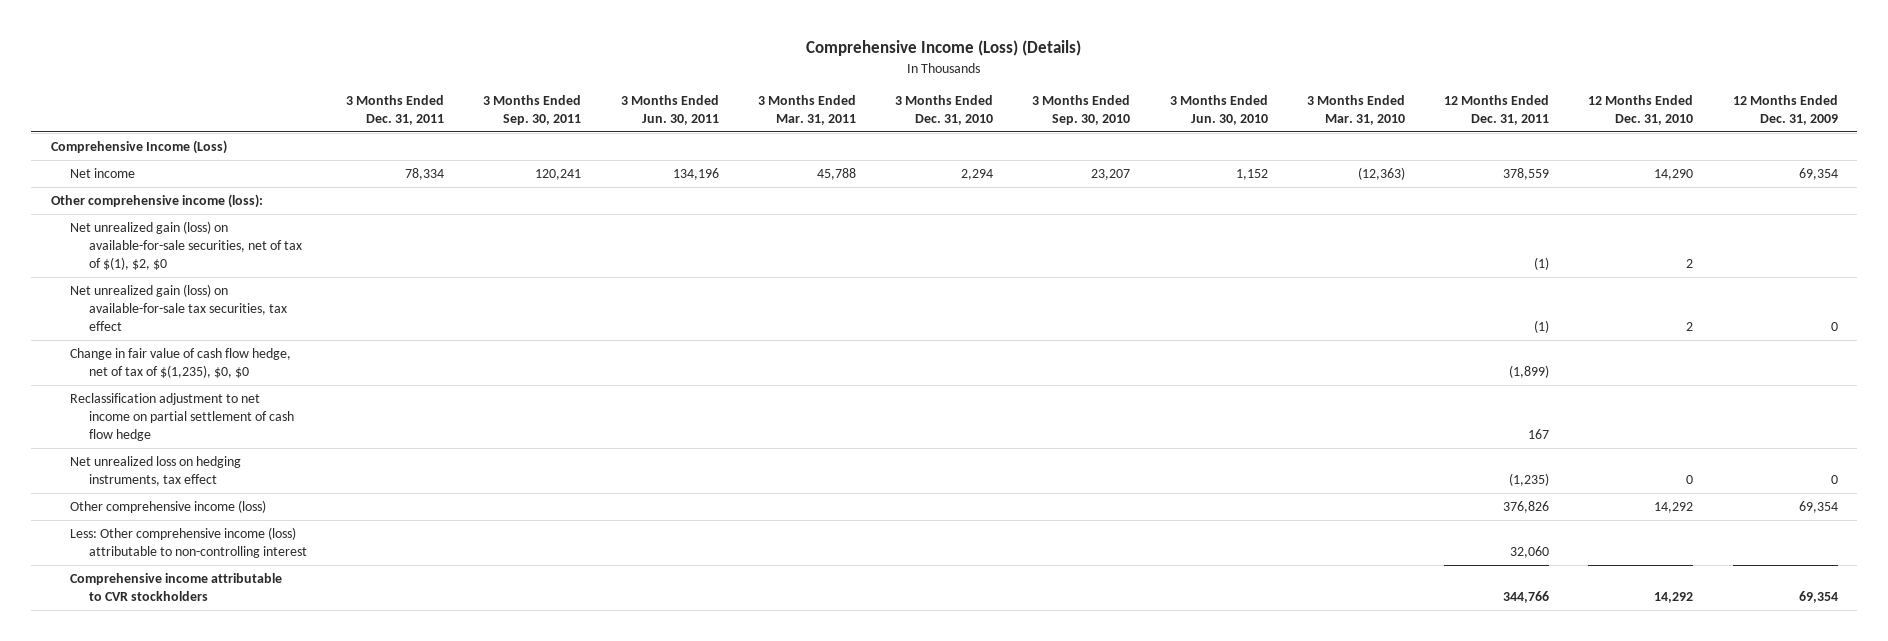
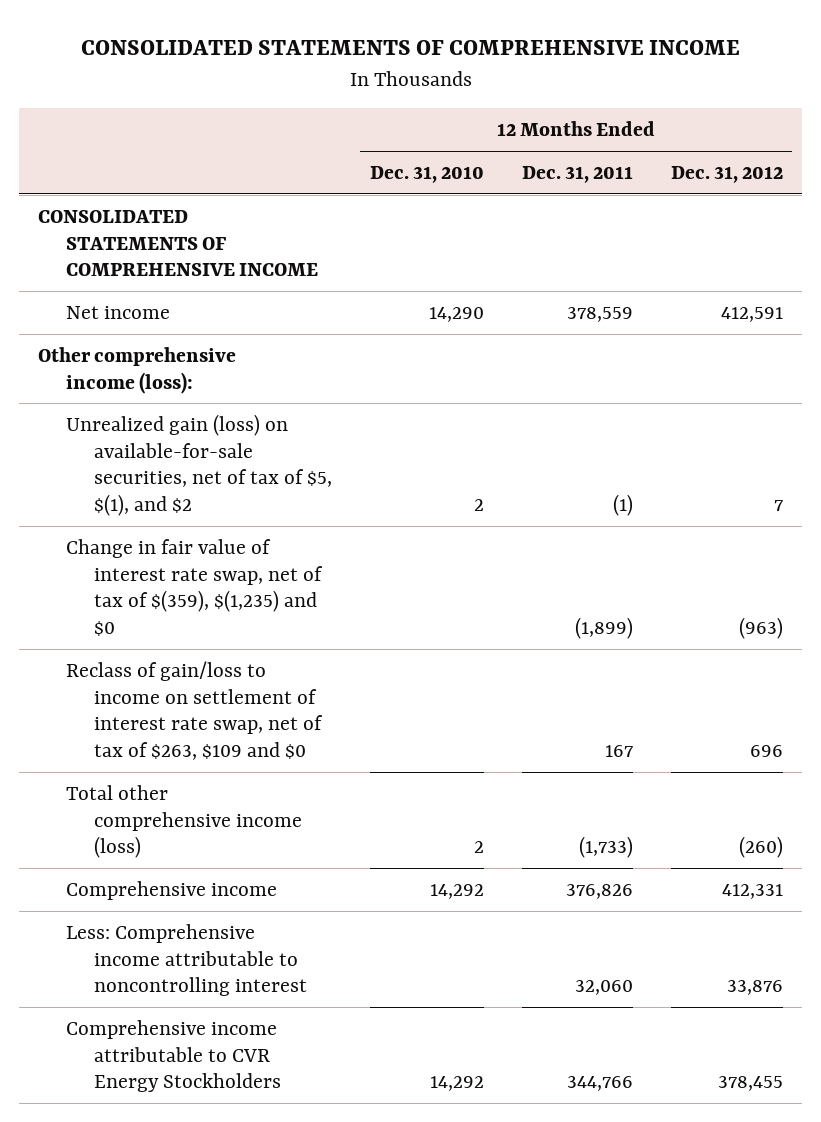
[806,40,1082,57] Comprehensive Income (Loss) (Details) -> [80,39,740,55] CONSOLIDATED STATEMENTS OF COMPREHENSIVE INCOME
[346,94,445,125] 3 Months Ended Dec. 31, 2011 -> none
[483,94,582,125] 3 Months Ended Sep. 30, 2011 -> none
[620,94,719,125] 3 Months Ended Jun. 30, 2011 -> none
[757,94,856,125] 3 Months Ended Mar. 31, 2011 -> none
[895,94,994,125] 3 Months Ended Dec. 31, 2010 -> none
[1032,94,1131,125] 3 Months Ended Sep. 30, 2010 -> none
[1169,94,1268,125] 3 Months Ended Jun. 30, 2010 -> none
[1306,94,1405,125] 3 Months Ended Mar. 31, 2010 -> none
[1732,94,1838,125] 12 Months Ended Dec. 31, 2009 -> none
none -> [670,165,783,183] Dec. 31, 2012
[50,140,227,155] Comprehensive Income (Loss) -> none
none -> [38,209,319,277] CONSOLIDATED STATEMENTS OF COMPREHENSIVE INCOME
[69,284,287,331] Net unrealized gain (loss) on available-for-sale tax securities, tax effect -> none
[69,456,241,486] Net unrealized loss on hedging instruments, tax effect -> none
[69,221,302,270] Net unrealized gain (loss) on available-for-sale securities, net of tax of $(1), $2, $0 -> [66,413,332,516] Unrealized gain (loss) on available-for-sale securities, net of tax of $5, $(1), and $2
[69,348,291,378] Change in fair value of cash flow hedge, net of tax of $(1,235), $0, $0 -> [66,538,323,636] Change in fair value of interest rate swap, net of tax of $(359), $(1,235) and $0
[69,393,294,441] Reclassification adjustment to net income on partial settlement of cash flow hedge -> [66,660,323,760] Reclass of gain/loss to income on settlement of interest rate swap, net of tax of $263, $109 and $0
none -> [66,784,302,859] Total other comprehensive income (loss)
[69,500,266,514] Other comprehensive income (loss) -> [66,880,278,900] Comprehensive income
[69,527,307,558] Less: Other comprehensive income (loss) attributable to non-controlling interest -> [66,923,307,997] Less: Comprehensive income attributable to noncontrolling interest
[69,573,282,601] Comprehensive income attributable to CVR stockholders -> [66,1019,281,1093] Comprehensive income attributable to CVR Energy Stockholders

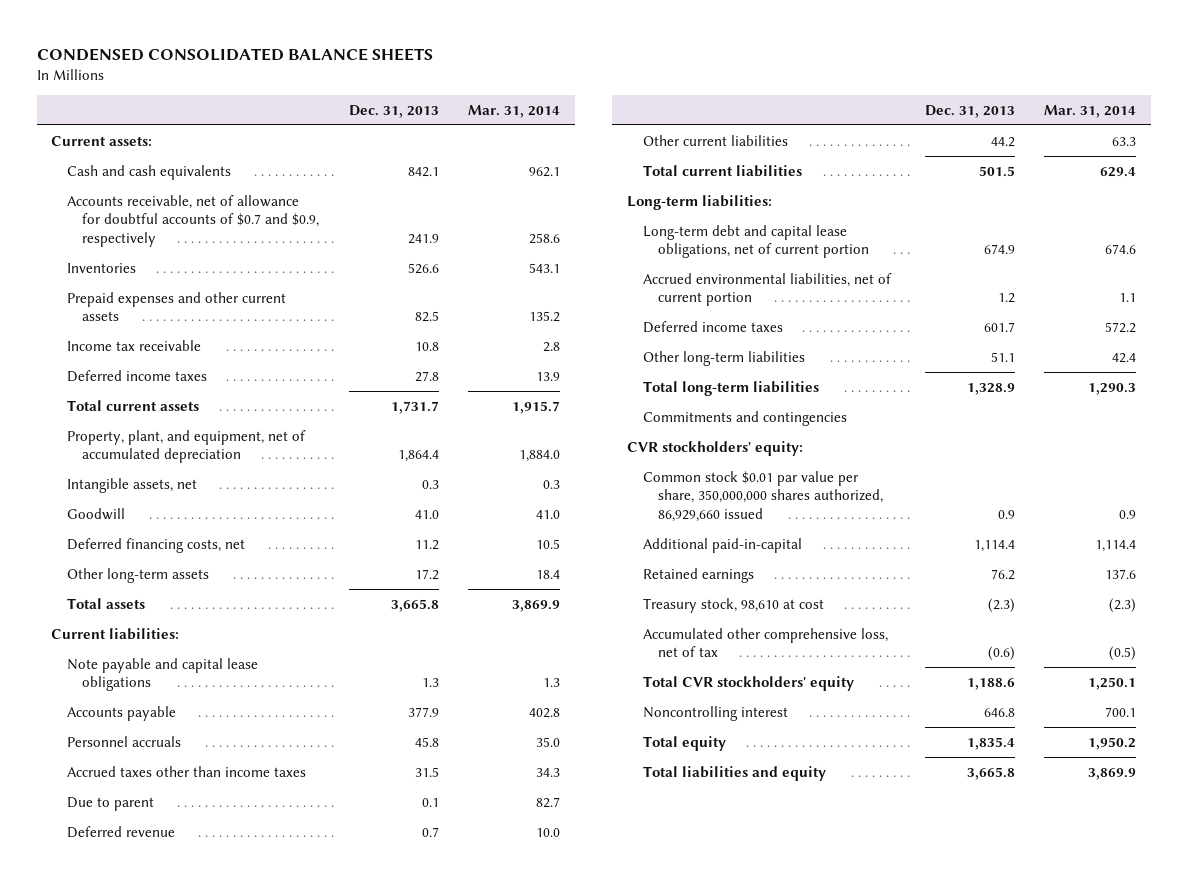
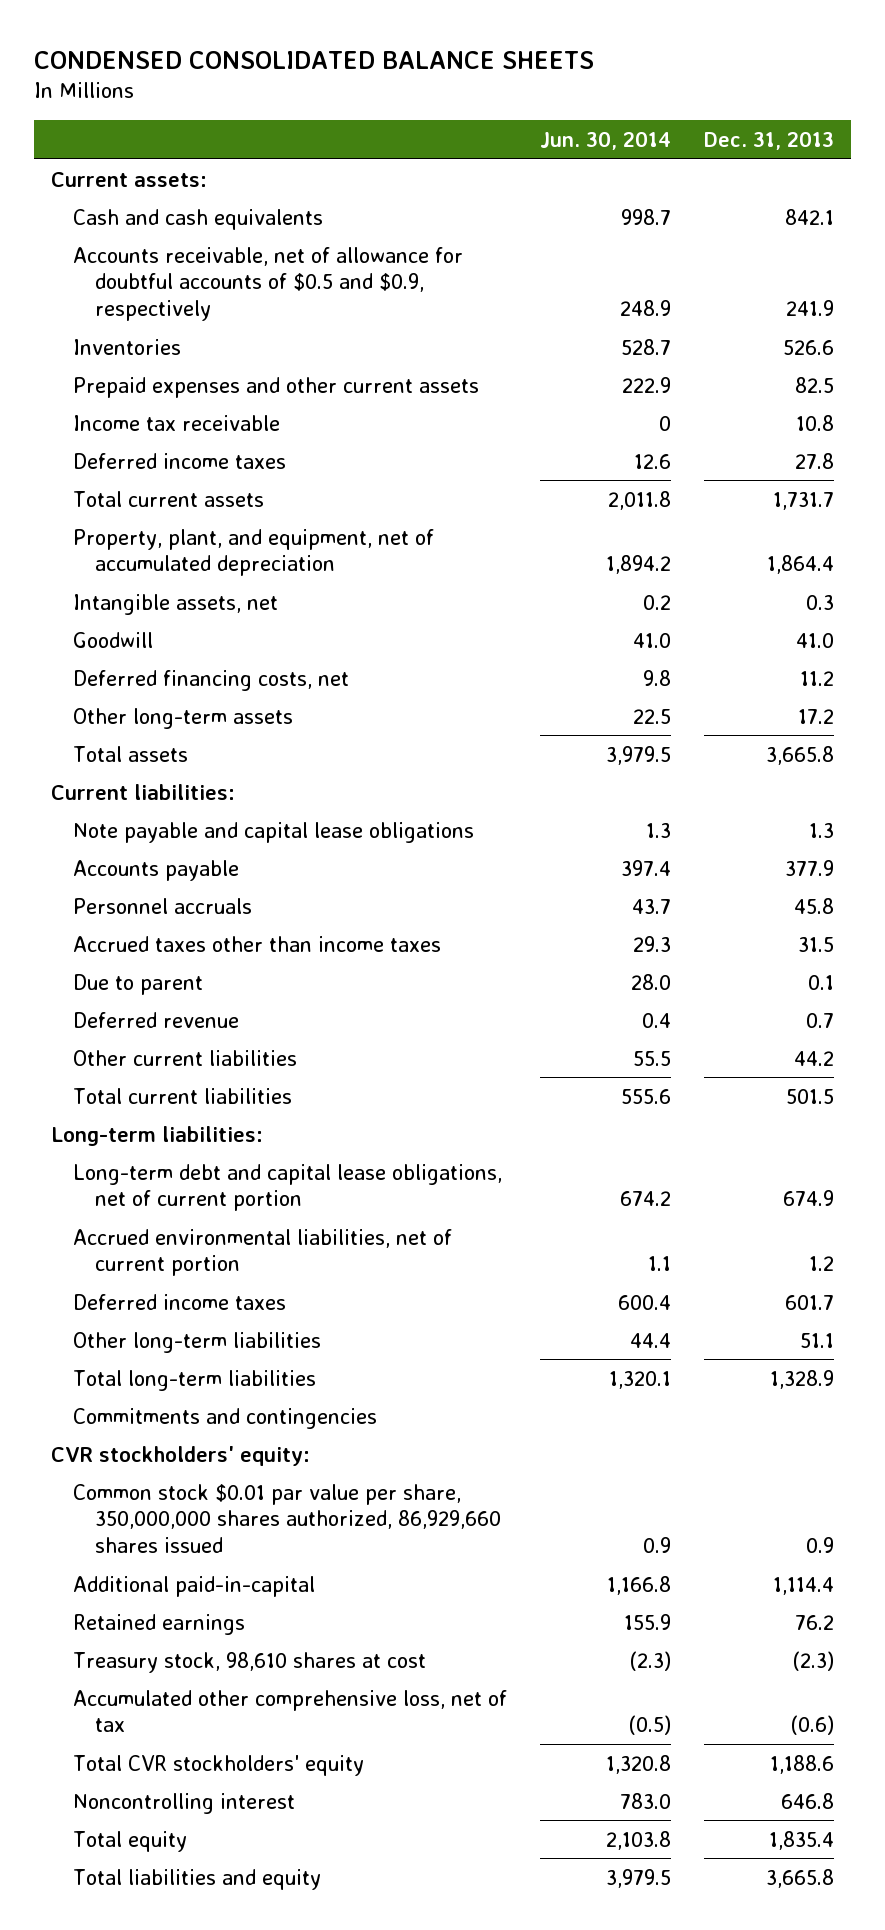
[468,104,561,118] Mar. 31, 2014 -> none
none -> [540,130,672,150] Jun. 30, 2014
[66,194,320,247] Accounts receivable, net of allowance for doubtful accounts of $0.7 and $0.9, respectively -> [72,246,463,322] Accounts receivable, net of allowance for doubtful accounts of $0.5 and $0.9, respectively
[642,470,884,522] Common stock $0.01 par value per share, 350,000,000 shares authorized, 86,929,660 issued -> [72,1483,502,1554] Common stock $0.01 par value per share, 350,000,000 shares authorized, 86,929,660 shares issued
[642,597,824,613] Treasury stock, 98,610 at cost -> [72,1651,426,1673] Treasury stock, 98,610 shares at cost

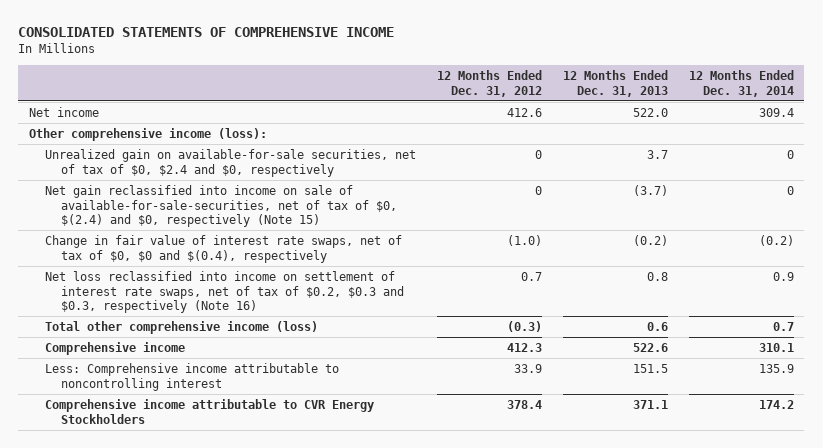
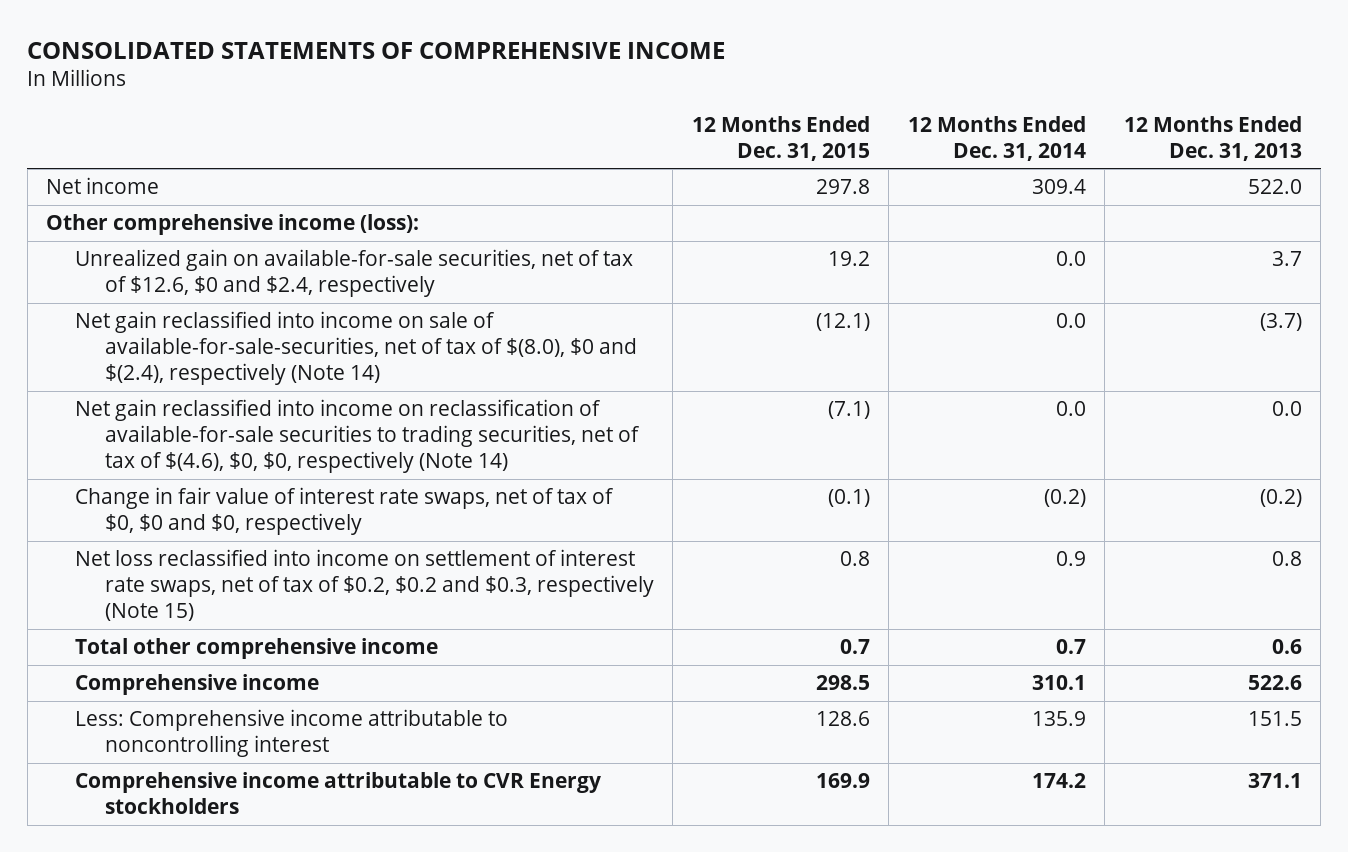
[436,69,542,97] 12 Months Ended Dec. 31, 2012 -> none
none -> [691,115,870,161] 12 Months Ended Dec. 31, 2015
[45,148,417,177] Unrealized gain on available-for-sale securities, net of tax of $0, $2.4 and $0, respectively -> [75,249,634,298] Unrealized gain on available-for-sale securities, net of tax of $12.6, $0 and $2.4, respectively
[786,149,794,159] 0 -> [1055,251,1086,267] 0.0
[45,184,398,228] Net gain reclassified into income on sale of available-for-sale-securities, net of tax of $0, $(2.4) and $0, respectively (Note 15) -> [75,311,637,386] Net gain reclassified into income on sale of available-for-sale-securities, net of tax of $(8.0), $0 and $(2.4), respectively (Note 14)
[786,185,794,195] 0 -> [1055,313,1086,329] 0.0
none -> [75,399,640,474] Net gain reclassified into income on reclassification of available-for-sale securities to trading securities, net of tax of $(4.6), $0, $0, respectively (Note 14)
[45,234,403,263] Change in fair value of interest rate swaps, net of tax of $0, $0 and $(0.4), respectively -> [75,487,615,536] Change in fair value of interest rate swaps, net of tax of $0, $0 and $0, respectively
[45,270,405,314] Net loss reclassified into income on settlement of interest rate swaps, net of tax of $0.2, $0.3 and $0.3, respectively (Note 16) -> [75,549,654,622] Net loss reclassified into income on settlement of interest rate swaps, net of tax of $0.2, $0.2 and $0.3, respectively (Note 15)
[45,320,319,334] Total other comprehensive income (loss) -> [75,638,439,660] Total other comprehensive income
[45,398,375,424] Comprehensive income attributable to CVR Energy Stockholders -> [75,772,602,815] Comprehensive income attributable to CVR Energy stockholders

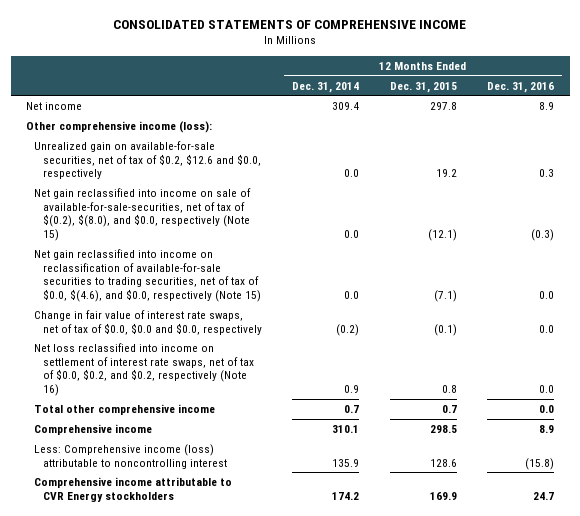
[1123,115,1302,161] 12 Months Ended Dec. 31, 2013 -> none
none -> [487,81,555,93] Dec. 31, 2016
[75,249,634,298] Unrealized gain on available-for-sale securities, net of tax of $12.6, $0 and $2.4, respectively -> [34,140,261,180] Unrealized gain on available-for-sale securities, net of tax of $0.2, $12.6 and $0.0, respectively
[75,311,637,386] Net gain reclassified into income on sale of available-for-sale-securities, net of tax of $(8.0), $0 and $(2.4), respectively (Note 14) -> [34,187,252,242] Net gain reclassified into income on sale of available-for-sale-securities, net of tax of $(0.2), $(8.0), and $0.0, respectively (Note 15)
[75,399,640,474] Net gain reclassified into income on reclassification of available-for-sale securities to trading securities, net of tax of $(4.6), $0, $0, respectively (Note 14) -> [34,248,261,303] Net gain reclassified into income on reclassification of available-for-sale securities to trading securities, net of tax of $0.0, $(4.6), and $0.0, respectively (Note 15)
[75,487,615,536] Change in fair value of interest rate swaps, net of tax of $0, $0 and $0, respectively -> [34,309,262,335] Change in fair value of interest rate swaps, net of tax of $0.0, $0.0 and $0.0, respectively
[75,549,654,622] Net loss reclassified into income on settlement of interest rate swaps, net of tax of $0.2, $0.2 and $0.3, respectively (Note 15) -> [34,342,254,397] Net loss reclassified into income on settlement of interest rate swaps, net of tax of $0.0, $0.2, and $0.2, respectively (Note 16)
[75,709,509,758] Less: Comprehensive income attributable to noncontrolling interest -> [34,443,227,469] Less: Comprehensive income (loss) attributable to noncontrolling interest

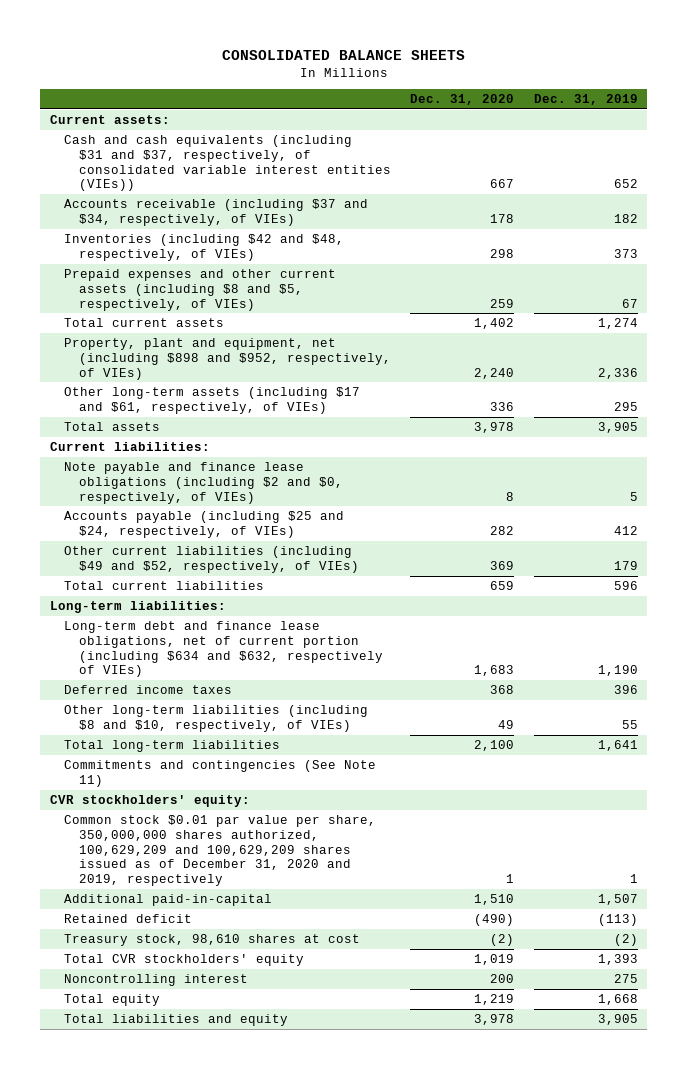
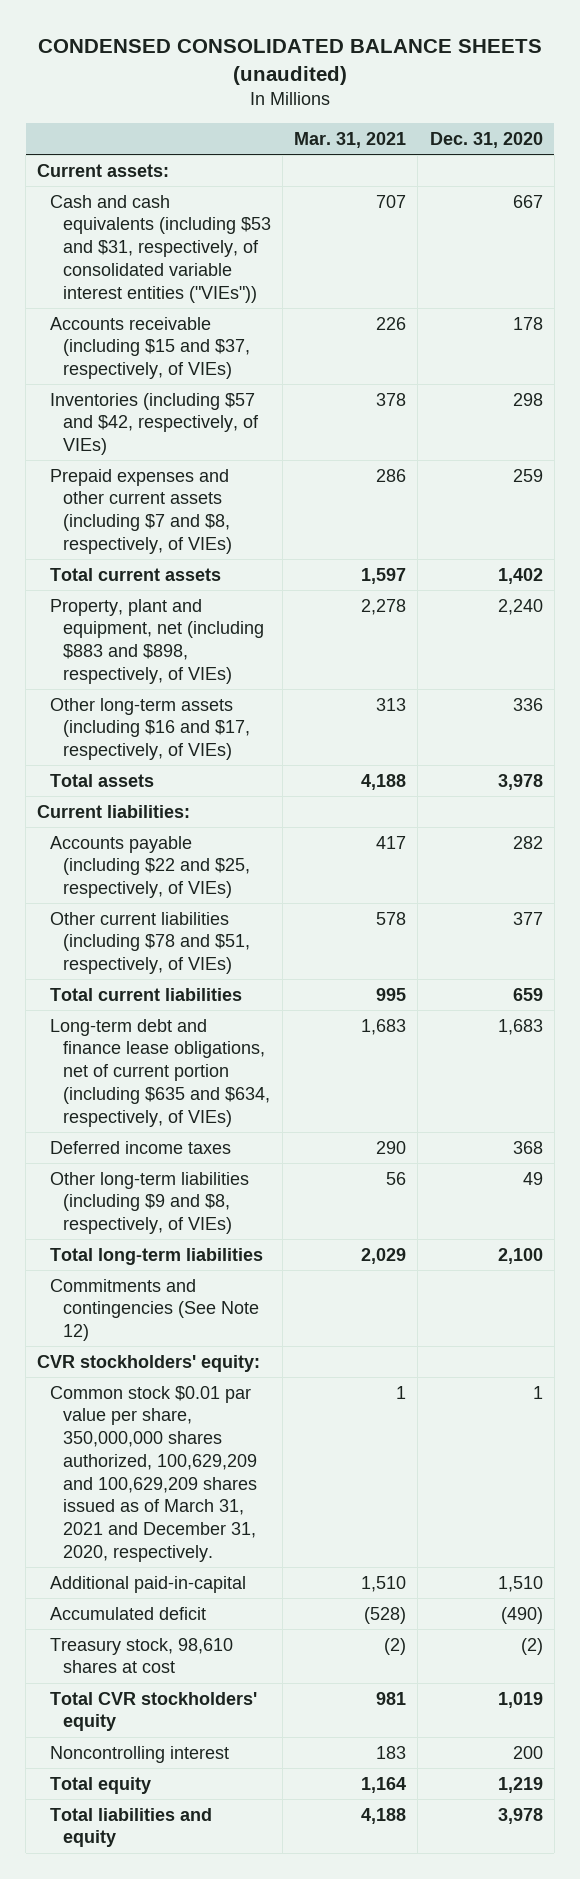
[221,49,465,60] CONSOLIDATED BALANCE SHEETS -> [38,39,543,86] CONDENSED CONSOLIDATED BALANCE SHEETS (unaudited)
[533,94,638,106] Dec. 31, 2019 -> none
none -> [294,131,407,148] Mar. 31, 2021
[64,135,391,192] Cash and cash equivalents (including $31 and $37, respectively, of consolidated variable interest entities (VIEs)) -> [50,194,271,303] Cash and cash equivalents (including $53 and $31, respectively, of consolidated variable interest entities ("VIEs"))
[64,199,369,226] Accounts receivable (including $37 and $34, respectively, of VIEs) -> [50,316,250,380] Accounts receivable (including $15 and $37, respectively, of VIEs)
[64,234,345,261] Inventories (including $42 and $48, respectively, of VIEs) -> [50,392,259,456] Inventories (including $57 and $42, respectively, of VIEs)
[64,269,337,311] Prepaid expenses and other current assets (including $8 and $5, respectively, of VIEs) -> [50,468,232,554] Prepaid expenses and other current assets (including $7 and $8, respectively, of VIEs)
[64,338,391,380] Property, plant and equipment, net (including $898 and $952, respectively, of VIEs) -> [50,598,264,684] Property, plant and equipment, net (including $883 and $898, respectively, of VIEs)
[64,387,361,414] Other long-term assets (including $17 and $61, respectively, of VIEs) -> [50,697,250,761] Other long-term assets (including $16 and $17, respectively, of VIEs)
[64,462,343,504] Note payable and finance lease obligations (including $2 and $0, respectively, of VIEs) -> none
[64,511,345,538] Accounts payable (including $25 and $24, respectively, of VIEs) -> [50,835,250,899] Accounts payable (including $22 and $25, respectively, of VIEs)
[64,546,359,573] Other current liabilities (including $49 and $52, respectively, of VIEs) -> [50,911,250,975] Other current liabilities (including $78 and $51, respectively, of VIEs)
[490,560,515,570] 369 -> [512,911,543,925] 377
[50,601,227,614] Long-term liabilities: -> none
[64,621,383,678] Long-term debt and finance lease obligations, net of current portion (including $634 and $632, respectively of VIEs) -> [50,1018,270,1127] Long-term debt and finance lease obligations, net of current portion (including $635 and $634, respectively, of VIEs)
[64,705,369,732] Other long-term liabilities (including $8 and $10, respectively, of VIEs) -> [50,1171,250,1235] Other long-term liabilities (including $9 and $8, respectively, of VIEs)
[64,760,377,787] Commitments and contingencies (See Note 11) -> [50,1278,259,1342] Commitments and contingencies (See Note 12)
[64,815,377,887] Common stock $0.01 par value per share, 350,000,000 shares authorized, 100,629,209 and 100,629,209 shares issued as of December 31, 2020 and 2019, respectively -> [50,1385,257,1562] Common stock $0.01 par value per share, 350,000,000 shares authorized, 100,629,209 and 100,629,209 shares issued as of March 31, 2021 and December 31, 2020, respectively.
[64,914,193,924] Retained deficit -> [50,1606,207,1620] Accumulated deficit

